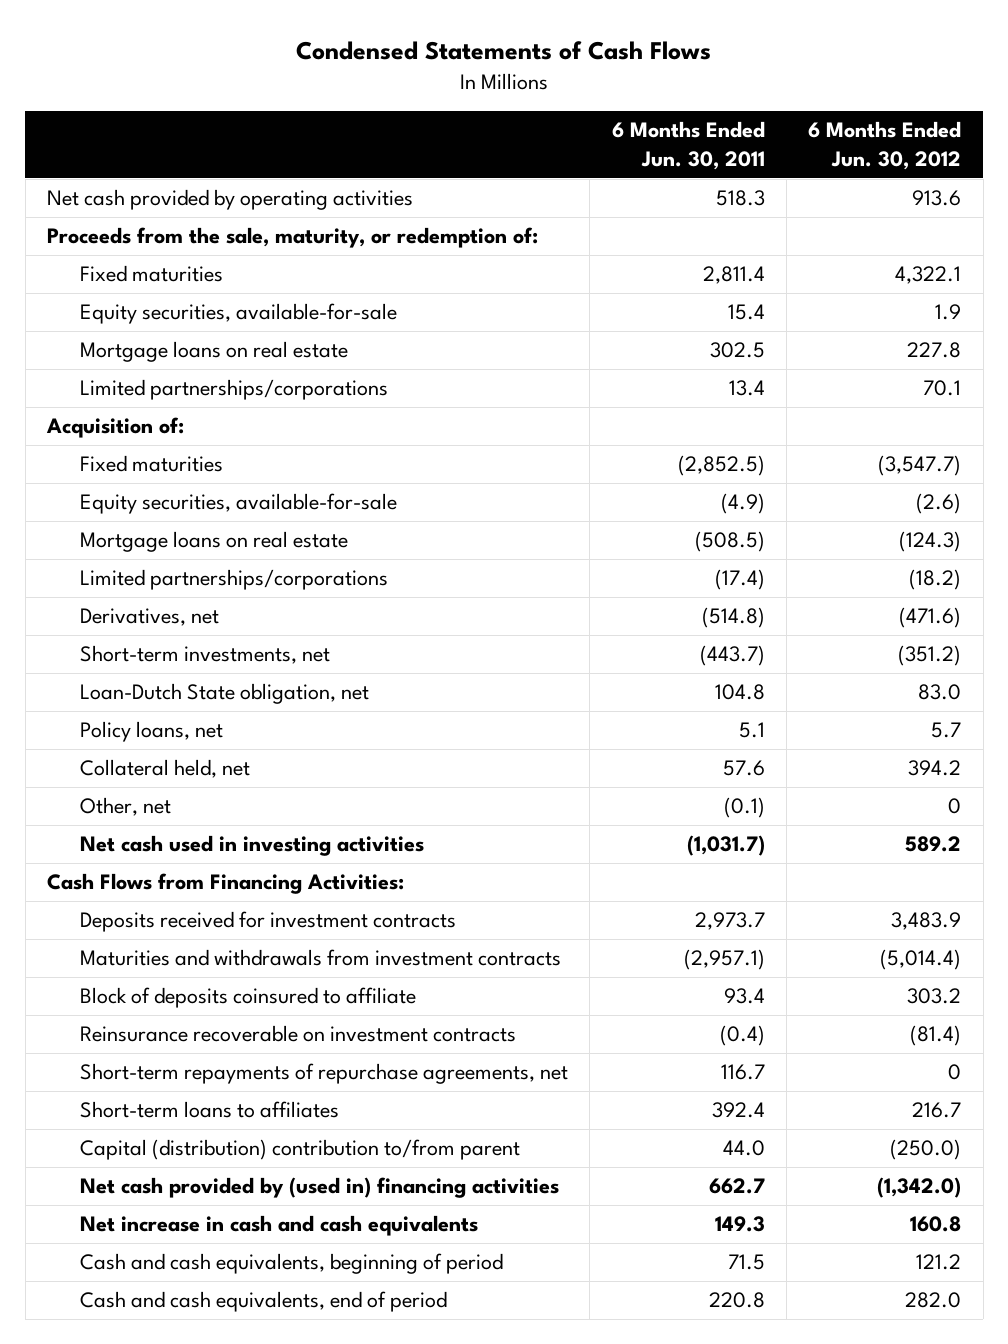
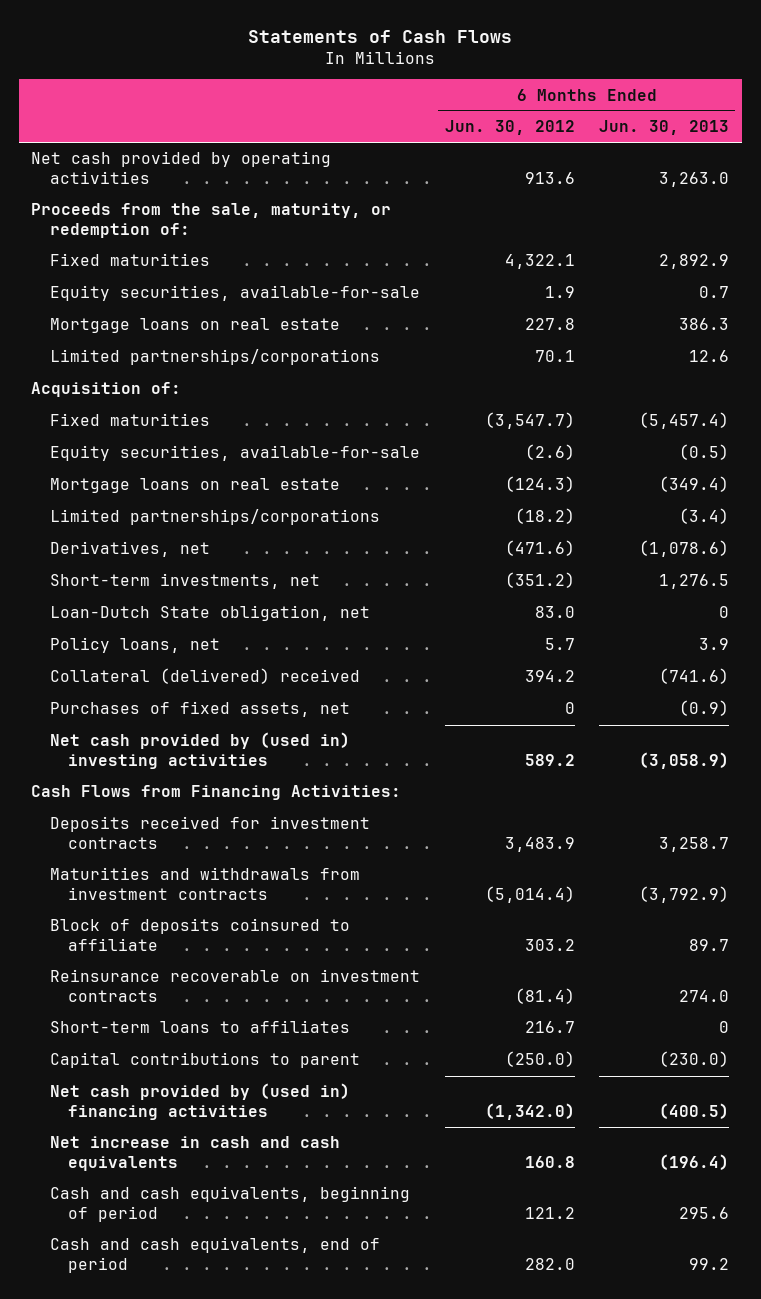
[296,41,712,61] Condensed Statements of Cash Flows -> [248,29,513,43] Statements of Cash Flows
[611,121,765,170] 6 Months Ended Jun. 30, 2011 -> none
none -> [599,120,730,136] Jun. 30, 2013
[79,797,171,817] Other, net -> none
[79,759,250,779] Collateral held, net -> [49,668,360,685] Collateral (delivered) received
none -> [49,701,350,718] Purchases of fixed assets, net
[79,835,424,857] Net cash used in investing activities -> [49,732,350,770] Net cash provided by (used in) investing activities
[79,1063,568,1085] Short-term repayments of repurchase agreements, net -> none
[79,1139,520,1161] Capital (distribution) contribution to/from parent -> [49,1052,360,1069] Capital contributions to parent

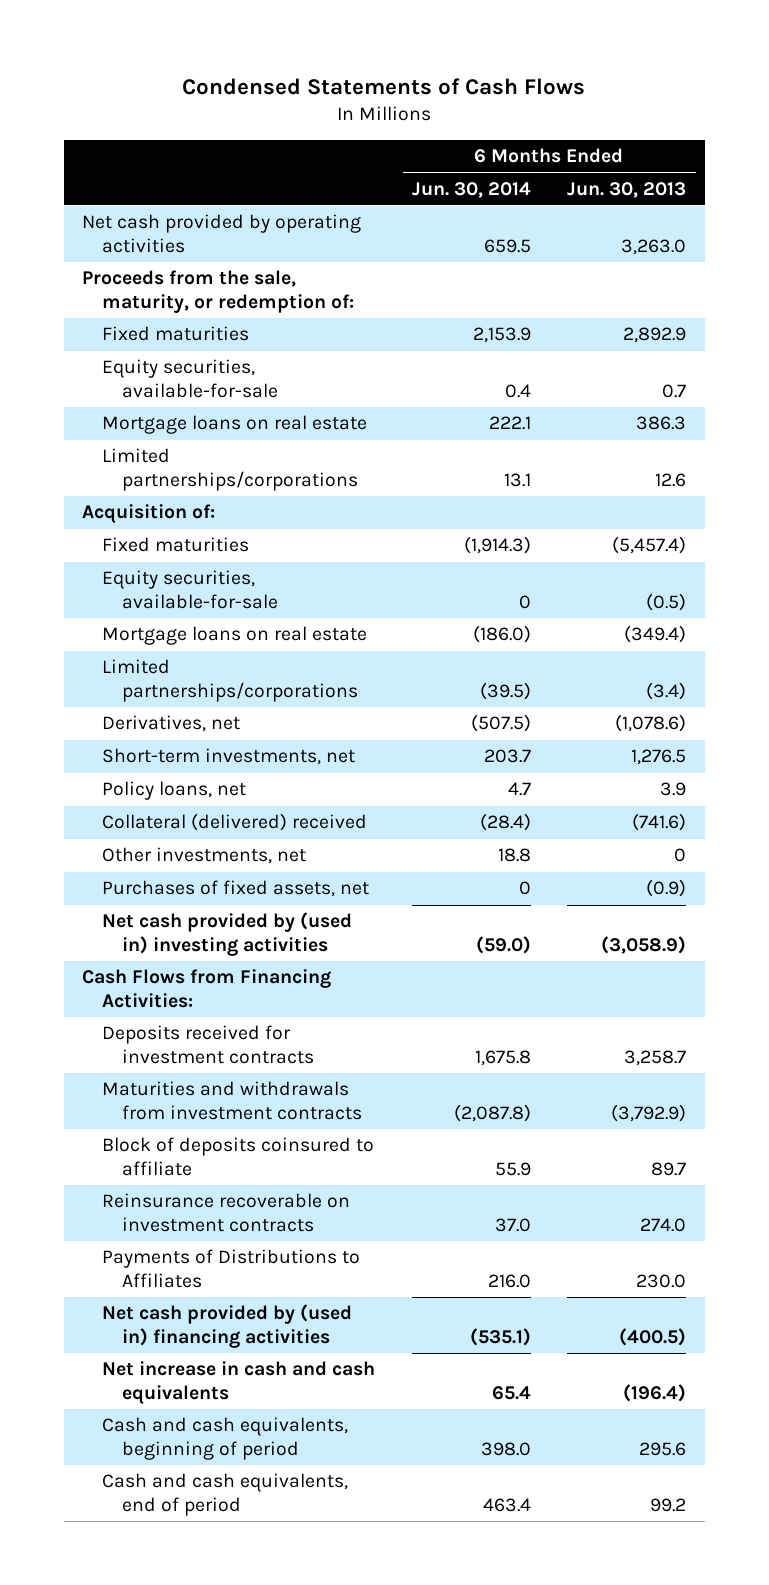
[248,29,513,43] Statements of Cash Flows -> [182,78,586,96] Condensed Statements of Cash Flows
[444,120,575,136] Jun. 30, 2012 -> none
none -> [411,181,531,198] Jun. 30, 2014
[49,605,370,622] Loan-Dutch State obligation, net -> none
none -> [102,847,307,865] Other investments, net
[49,1020,350,1034] Short-term loans to affiliates -> none
[49,1052,360,1069] Capital contributions to parent -> none
none -> [102,1249,361,1289] Payments of Distributions to Affiliates

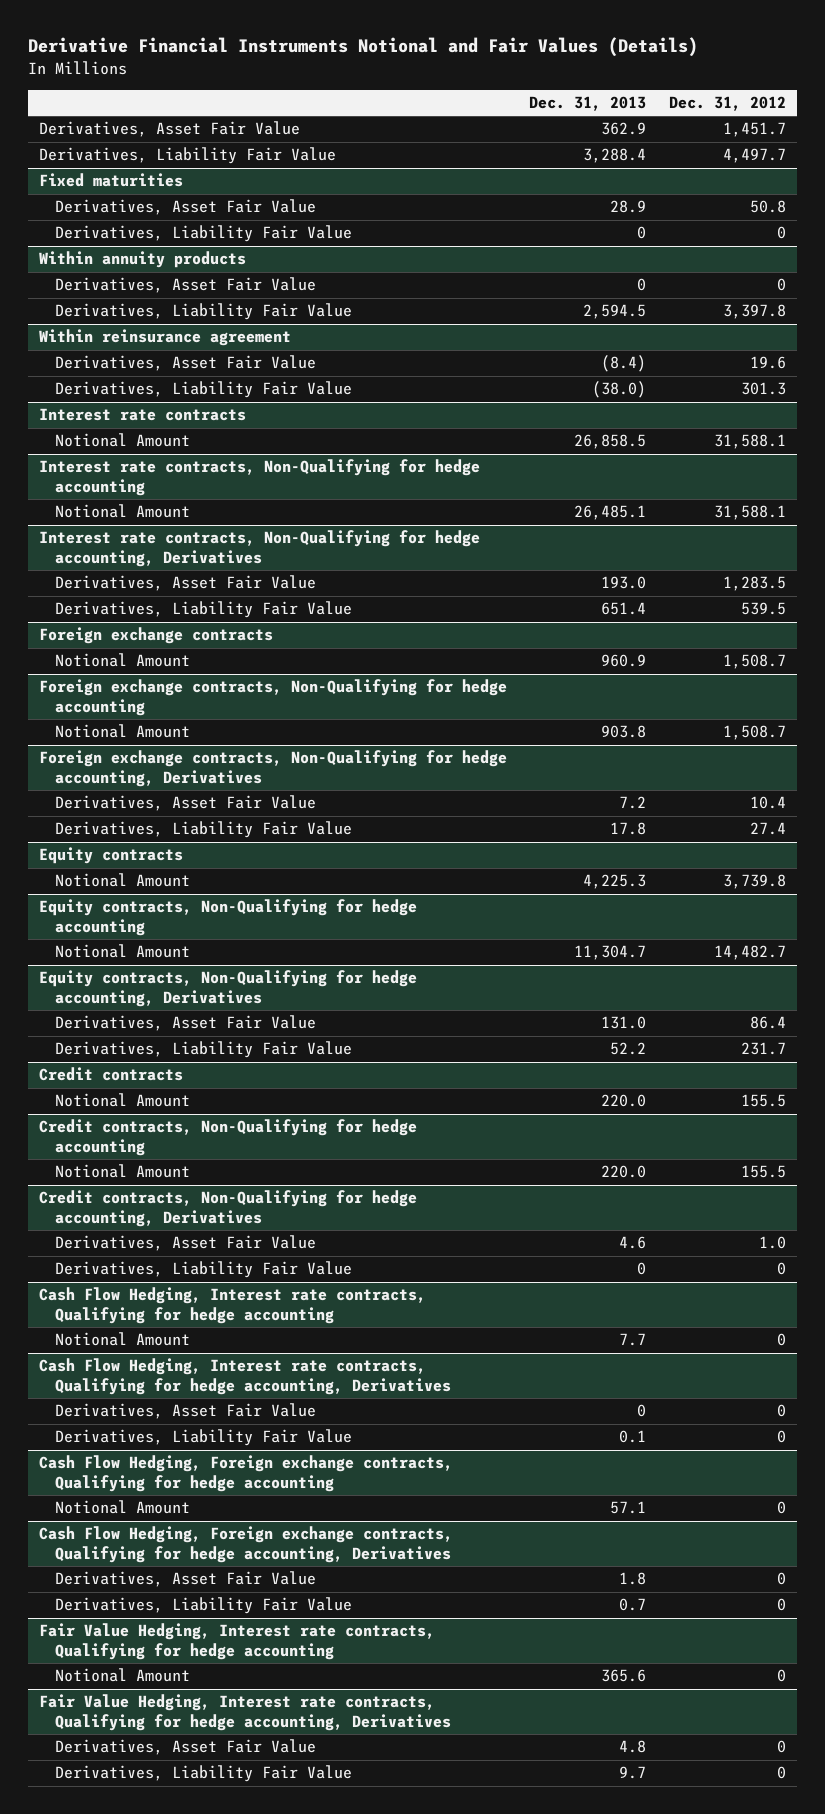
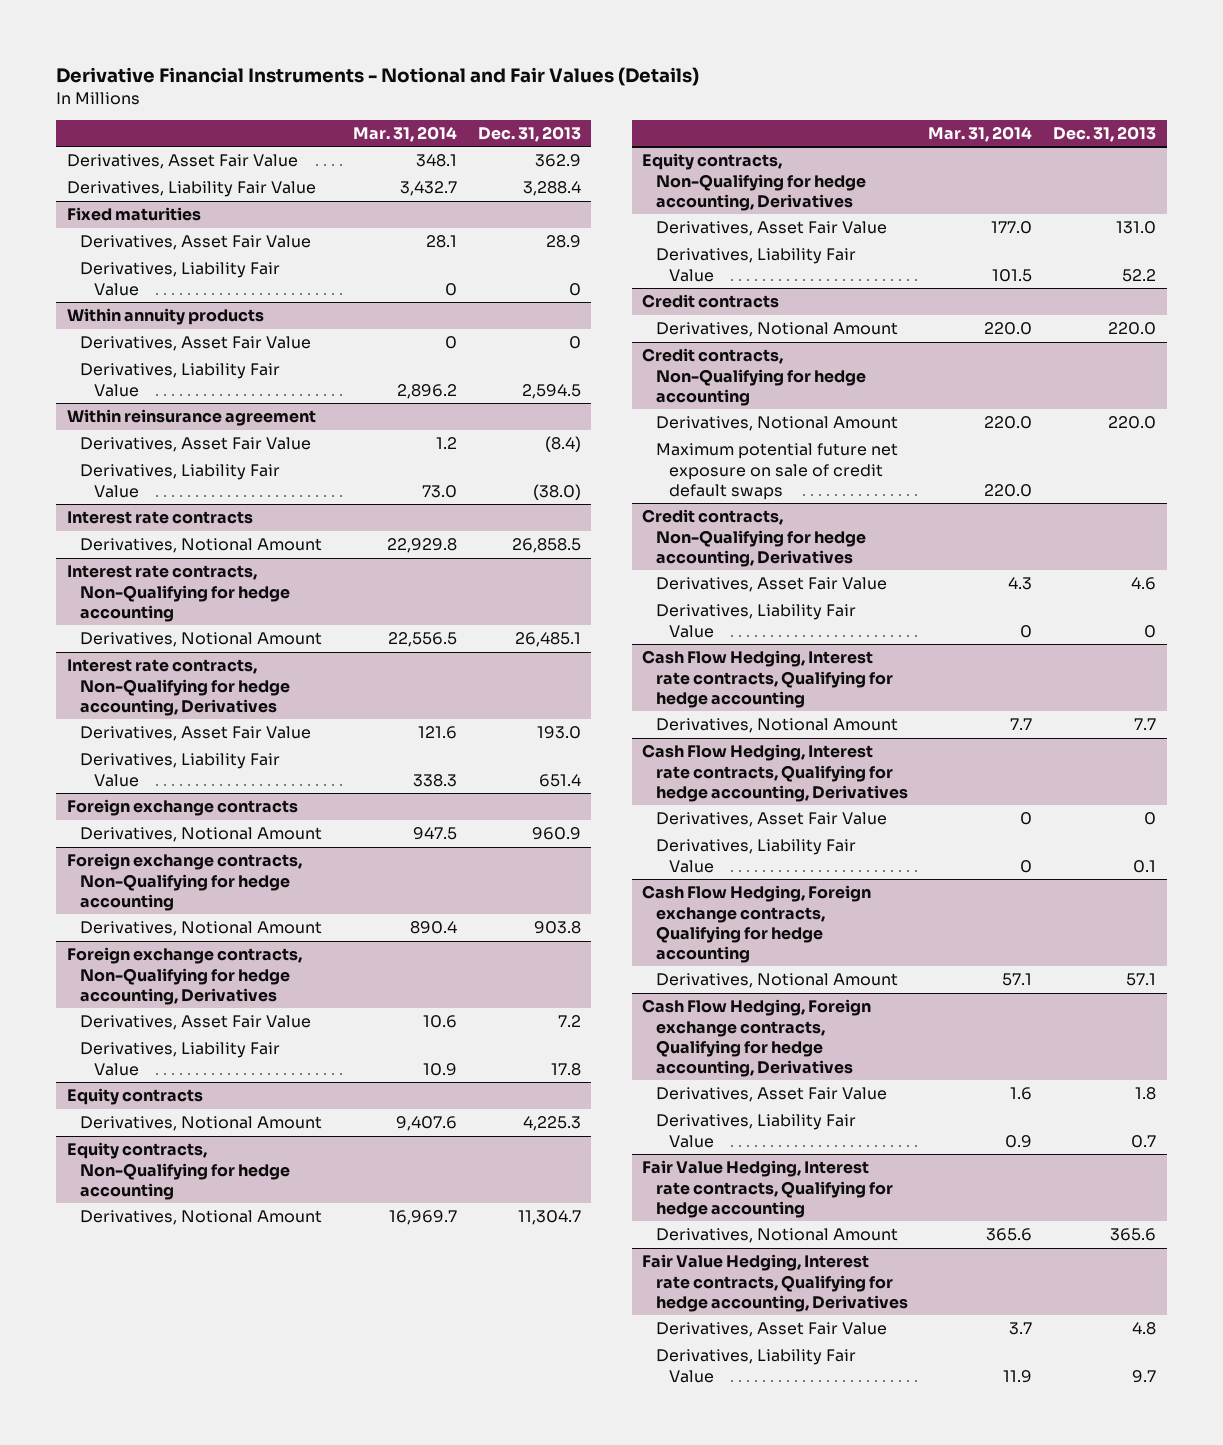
[27,37,698,58] Derivative Financial Instruments Notional and Fair Values (Details) -> [56,66,700,86] Derivative Financial Instruments - Notional and Fair Values (Details)
[668,95,786,111] Dec. 31, 2012 -> none
none -> [353,126,458,143] Mar. 31, 2014
[54,433,190,448] Notional Amount -> [80,538,323,554] Derivatives, Notional Amount
[54,504,190,519] Notional Amount -> [80,632,323,648] Derivatives, Notional Amount
[54,653,190,668] Notional Amount -> [80,827,323,843] Derivatives, Notional Amount
[54,724,190,739] Notional Amount -> [80,921,323,937] Derivatives, Notional Amount
[54,873,190,888] Notional Amount -> [80,1116,323,1132] Derivatives, Notional Amount
[54,944,190,959] Notional Amount -> [80,1210,323,1226] Derivatives, Notional Amount
[54,1093,190,1108] Notional Amount -> [655,322,898,338] Derivatives, Notional Amount
[54,1164,190,1179] Notional Amount -> [655,416,898,432] Derivatives, Notional Amount
none -> [655,443,898,500] Maximum potential future net exposure on sale of credit default swaps
[54,1332,190,1347] Notional Amount -> [655,718,898,734] Derivatives, Notional Amount
[54,1500,190,1515] Notional Amount -> [655,973,898,989] Derivatives, Notional Amount
[54,1668,190,1683] Notional Amount -> [655,1228,898,1244] Derivatives, Notional Amount

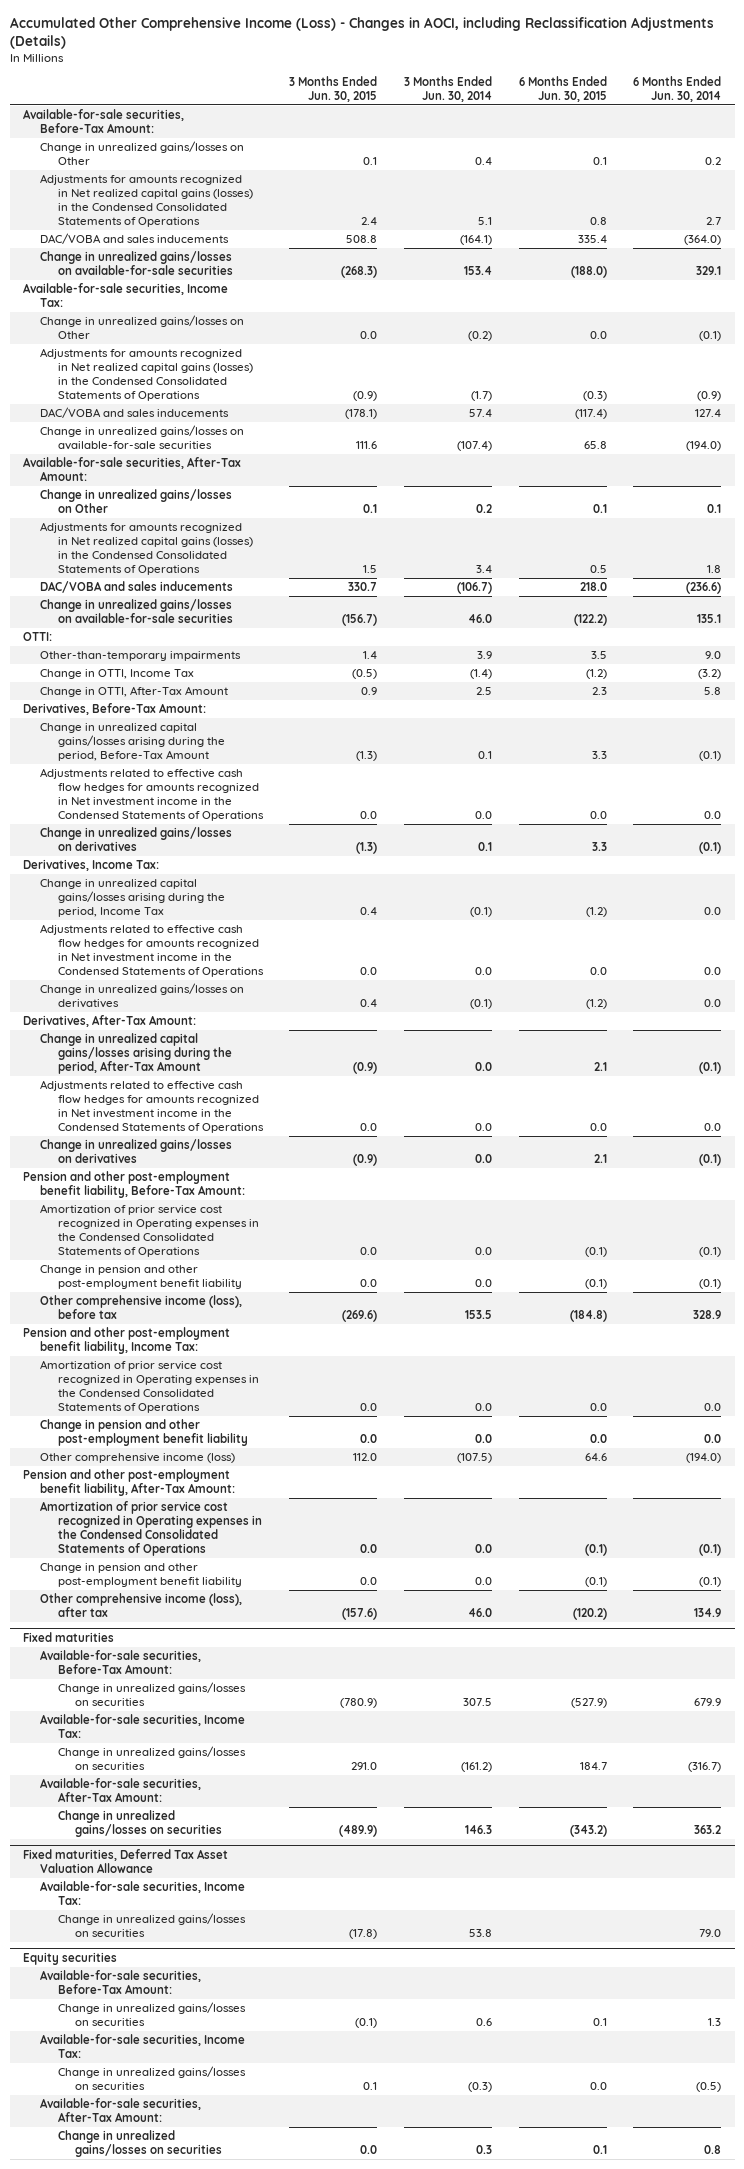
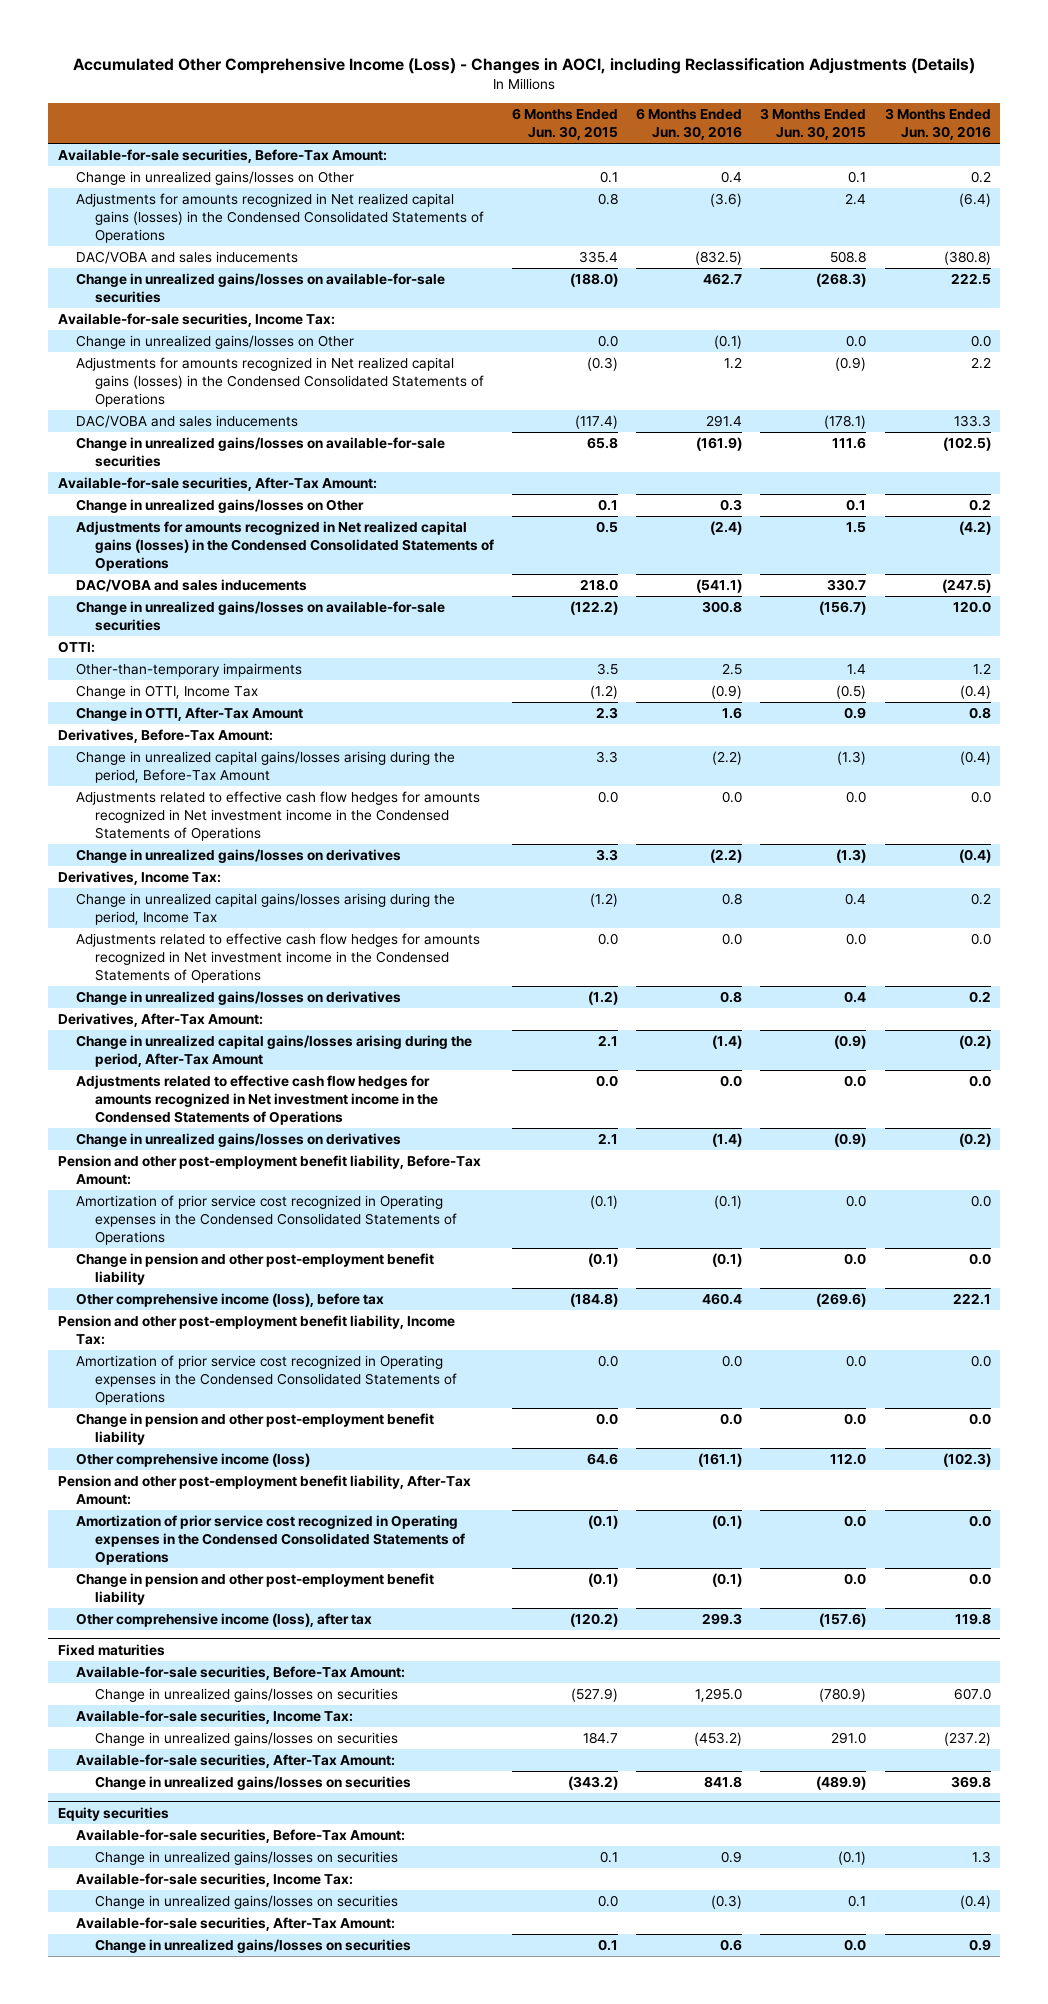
[403,76,492,103] 3 Months Ended Jun. 30, 2014 -> none
[633,76,722,103] 6 Months Ended Jun. 30, 2014 -> none
none -> [636,108,743,140] 6 Months Ended Jun. 30, 2016
none -> [884,108,991,140] 3 Months Ended Jun. 30, 2016
[22,1848,228,1873] Fixed maturities, Deferred Tax Asset Valuation Allowance -> none
[40,1880,246,1905] Available-for-sale securities, Income Tax: -> none
[57,1912,246,1937] Change in unrealized gains/losses on securities -> none

